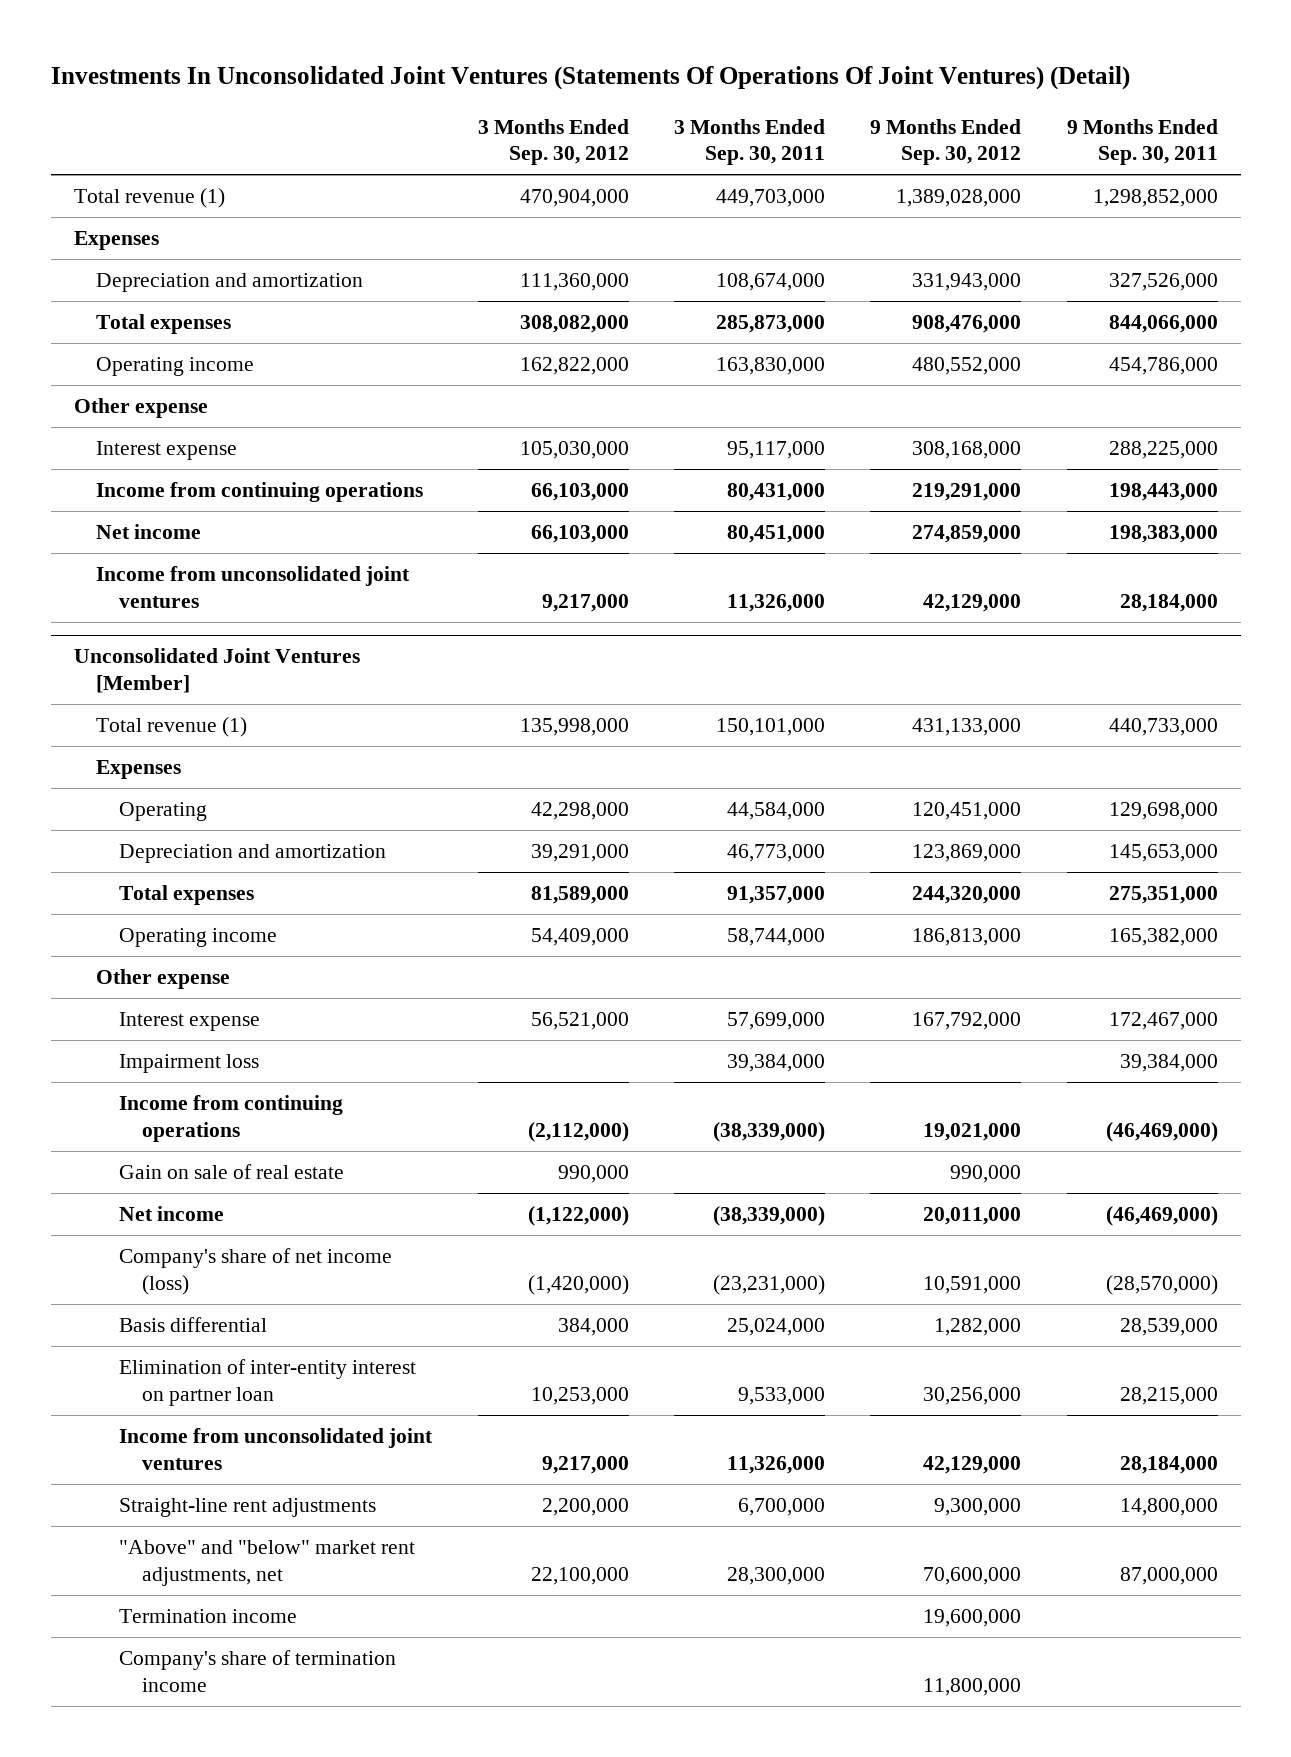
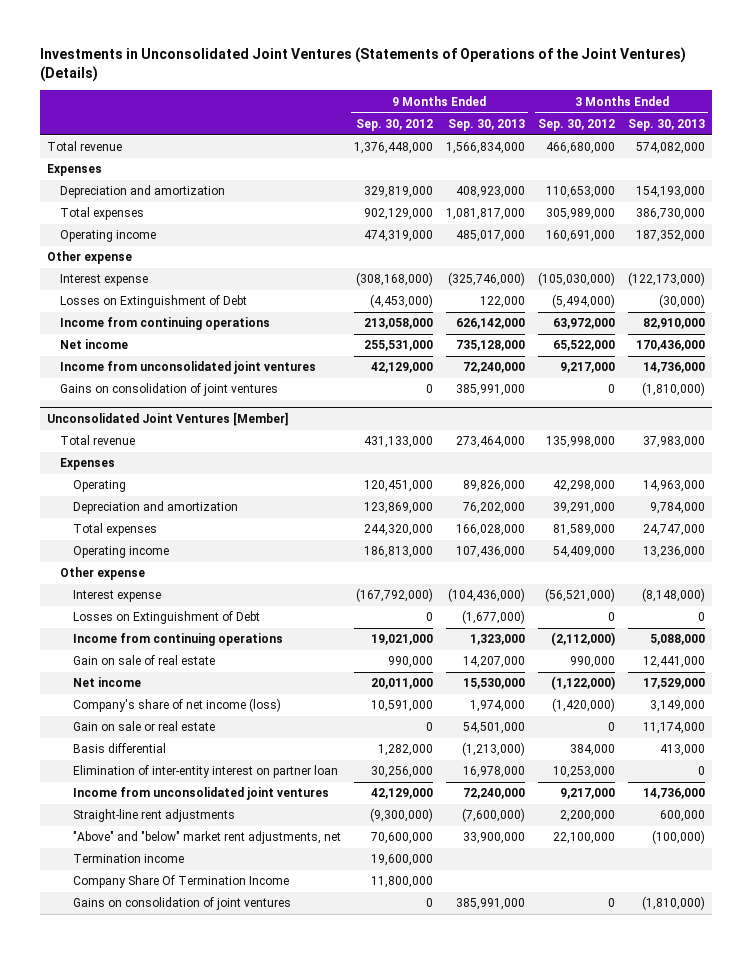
[50,66,1130,91] Investments In Unconsolidated Joint Ventures (Statements Of Operations Of Joint Ventures) (Detail) -> [40,47,687,83] Investments in Unconsolidated Joint Ventures (Statements of Operations of the Joint Ventures) (Details)
[674,118,826,166] 3 Months Ended Sep. 30, 2011 -> none
[1066,118,1218,166] 9 Months Ended Sep. 30, 2011 -> none
none -> [447,118,525,131] Sep. 30, 2013
none -> [628,118,706,131] Sep. 30, 2013
[73,187,225,208] Total revenue (1) -> [46,141,122,152] Total revenue
[519,188,629,207] 470,904,000 -> [546,142,616,155] 466,680,000
[896,188,1022,207] 1,389,028,000 -> [353,142,433,155] 1,376,448,000
[519,272,629,291] 111,360,000 -> [546,186,616,199] 110,653,000
[912,272,1022,291] 331,943,000 -> [363,186,433,199] 329,819,000
[519,314,629,333] 308,082,000 -> [546,208,616,221] 305,989,000
[912,314,1022,333] 908,476,000 -> [363,208,433,221] 902,129,000
[519,356,629,375] 162,822,000 -> [546,230,616,243] 160,691,000
[912,356,1022,375] 480,552,000 -> [363,230,433,243] 474,319,000
[519,440,629,459] 105,030,000 -> [538,272,616,287] (105,030,000)
[912,440,1022,459] 308,168,000 -> [355,272,433,287] (308,168,000)
none -> [59,295,247,309] Losses on Extinguishment of Debt
[530,482,629,501] 66,103,000 -> [553,318,616,330] 63,972,000
[912,482,1022,501] 219,291,000 -> [363,318,433,330] 213,058,000
[530,524,629,543] 66,103,000 -> [553,340,616,352] 65,522,000
[912,524,1022,543] 274,859,000 -> [363,340,433,352] 255,531,000
none -> [59,383,278,397] Gains on consolidation of joint ventures
[96,716,248,737] Total revenue (1) -> [59,435,135,446] Total revenue
[119,1053,260,1073] Impairment loss -> none
[530,1011,629,1030] 56,521,000 -> [545,588,616,603] (56,521,000)
[912,1011,1022,1030] 167,792,000 -> [355,588,433,603] (167,792,000)
none -> [72,611,260,625] Losses on Extinguishment of Debt
none -> [72,721,215,732] Gain on sale or real estate
[934,1497,1022,1516] 9,300,000 -> [369,808,433,823] (9,300,000)
[119,1649,397,1692] Company's share of termination income -> [72,875,289,889] Company Share Of Termination Income
none -> [72,897,291,911] Gains on consolidation of joint ventures

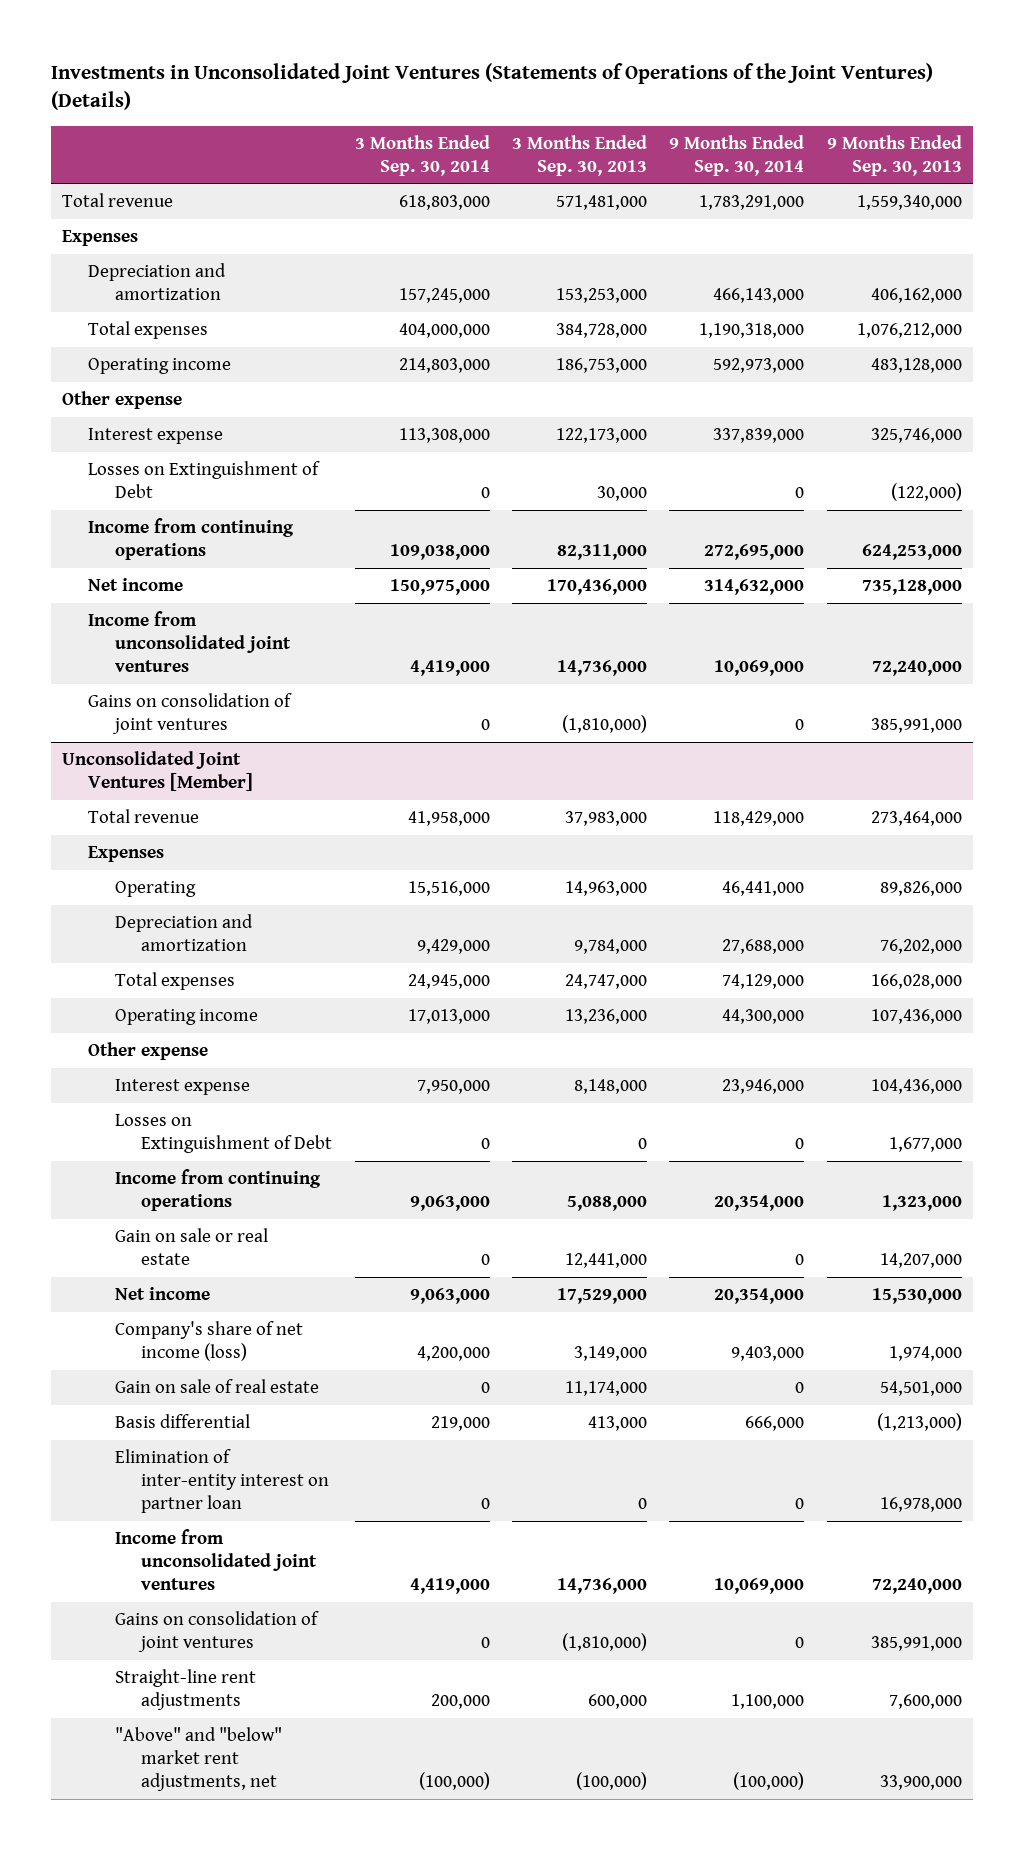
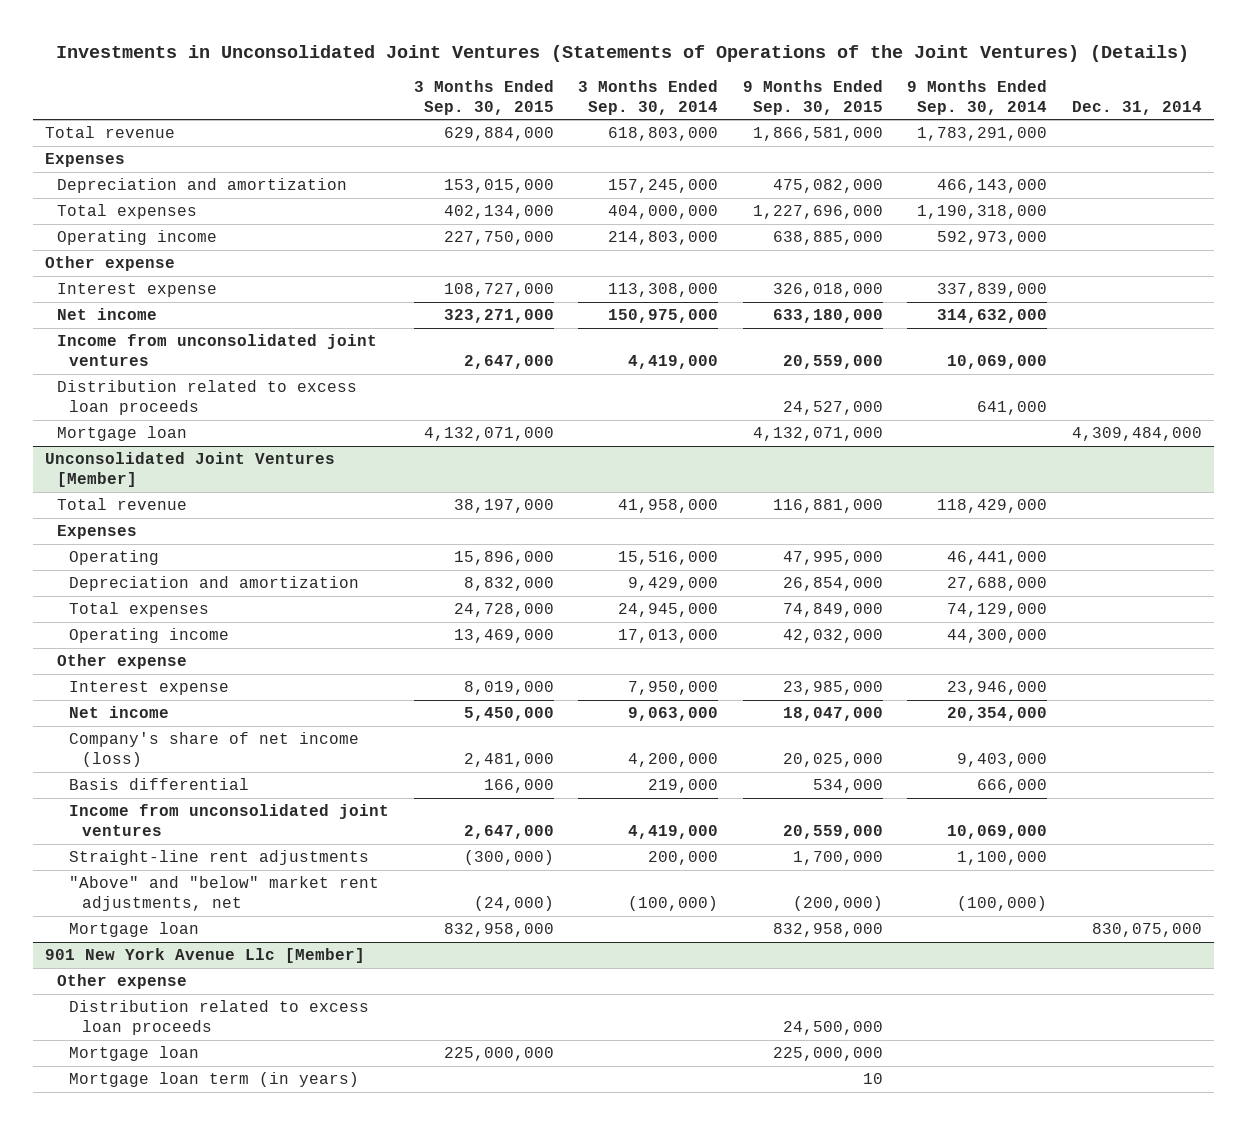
[511,134,647,176] 3 Months Ended Sep. 30, 2013 -> none
[826,134,962,176] 9 Months Ended Sep. 30, 2013 -> none
none -> [413,80,554,115] 3 Months Ended Sep. 30, 2015
none -> [742,80,883,115] 9 Months Ended Sep. 30, 2015
none -> [1071,100,1202,115] Dec. 31, 2014
[88,461,321,498] Losses on Extinguishment of Debt -> none
[88,518,295,560] Income from continuing operations -> none
[88,693,293,734] Gains on consolidation of joint ventures -> none
none -> [57,380,358,415] Distribution related to excess loan proceeds
none -> [57,426,188,442] Mortgage loan
[114,1114,333,1153] Losses on Extinguishment of Debt -> none
[114,1169,321,1211] Income from continuing operations -> none
[114,1228,268,1265] Gain on sale or real estate -> none
[114,1379,319,1394] Gain on sale of real estate -> none
[114,1449,330,1513] Elimination of inter-entity interest on partner loan -> none
[114,1611,319,1652] Gains on consolidation of joint ventures -> none
none -> [69,922,200,938] Mortgage loan
none -> [45,948,366,964] 901 New York Avenue Llc [Member]
none -> [57,974,188,990] Other expense
none -> [69,1000,370,1035] Distribution related to excess loan proceeds
none -> [69,1046,200,1062] Mortgage loan
none -> [69,1072,360,1088] Mortgage loan term (in years)

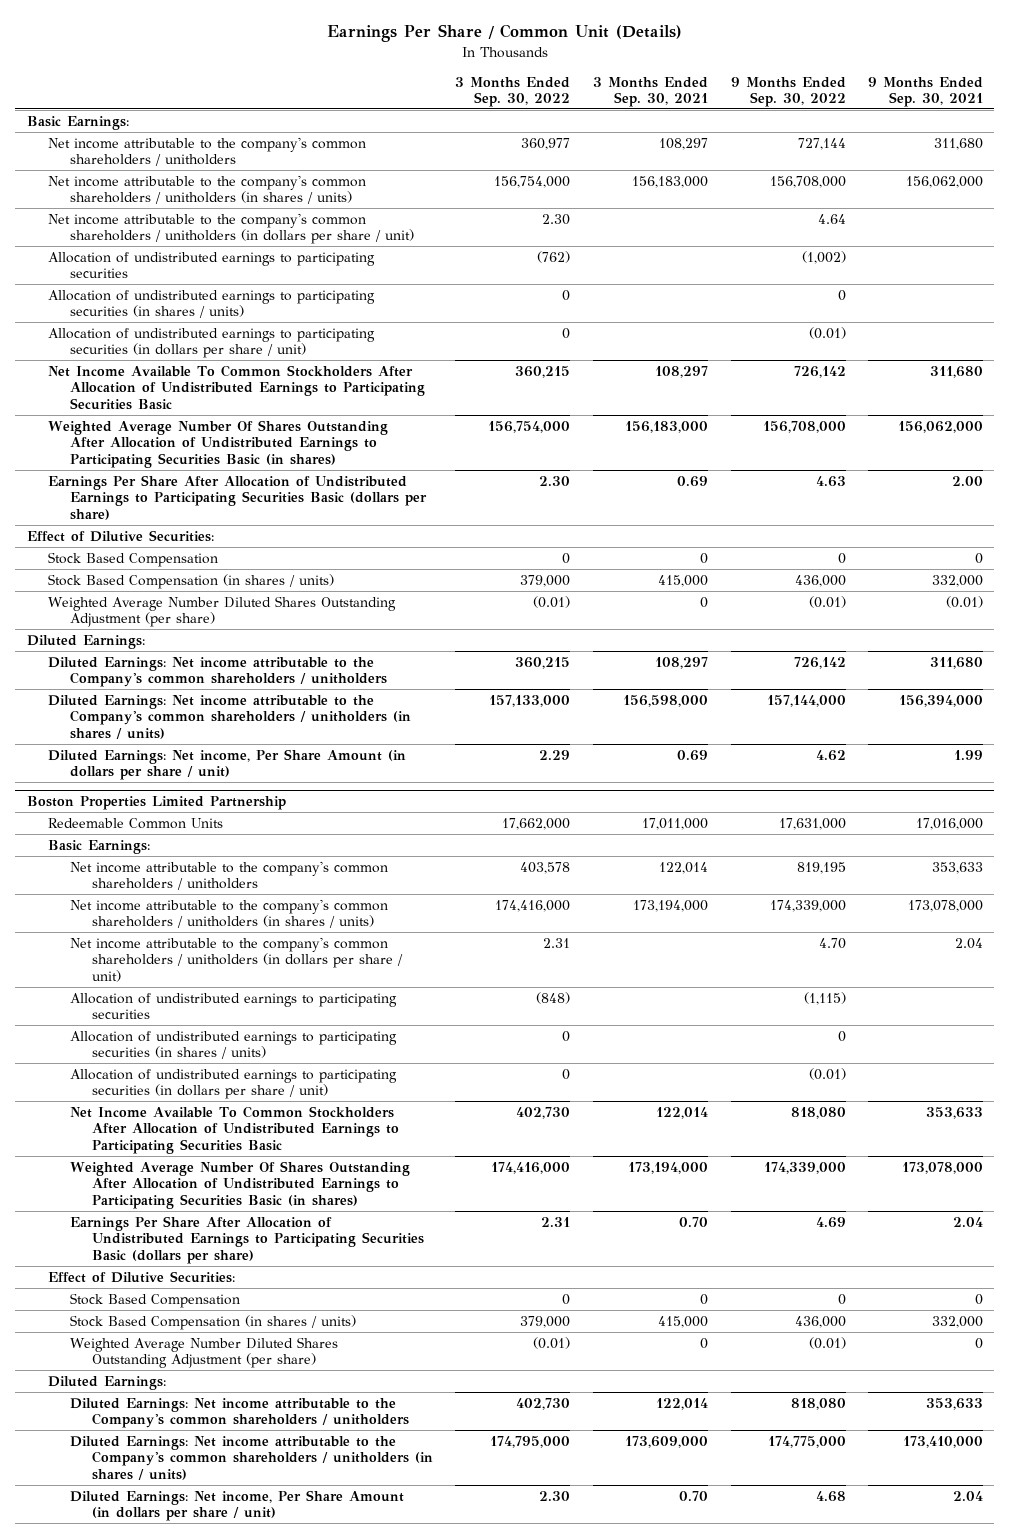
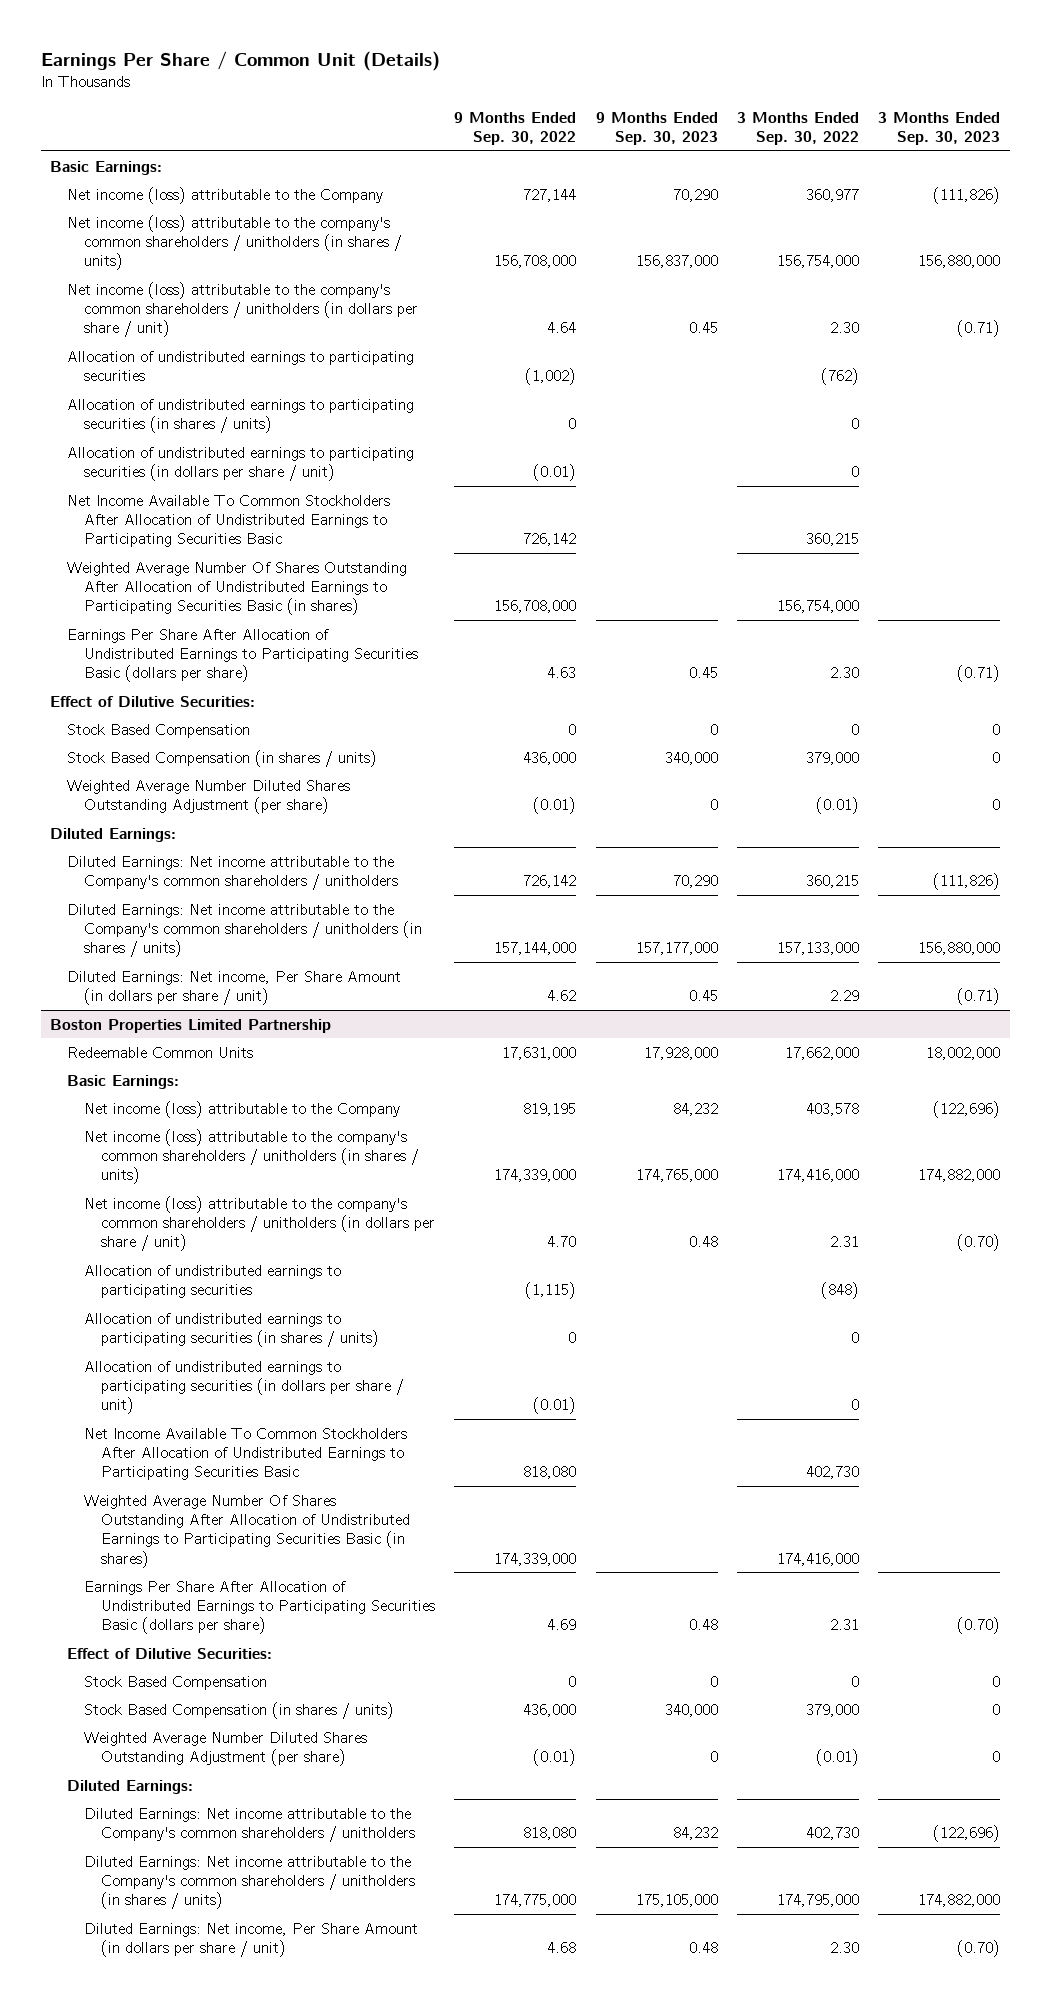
[592,76,708,107] 3 Months Ended Sep. 30, 2021 -> none
[868,76,984,107] 9 Months Ended Sep. 30, 2021 -> none
none -> [595,112,718,146] 9 Months Ended Sep. 30, 2023
none -> [878,112,1001,146] 3 Months Ended Sep. 30, 2023
[48,136,367,167] Net income attributable to the company's common shareholders / unitholders -> [67,186,384,204] Net income (loss) attributable to the Company
[48,174,367,205] Net income attributable to the company's common shareholders / unitholders (in shares / units) -> [67,214,402,271] Net income (loss) attributable to the company's common shareholders / unitholders (in shares / units)
[48,212,415,245] Net income attributable to the company's common shareholders / unitholders (in dollars per share / unit) -> [67,281,418,338] Net income (loss) attributable to the company's common shareholders / unitholders (in dollars per share / unit)
[70,860,389,891] Net income attributable to the company's common shareholders / unitholders -> [83,1100,400,1118] Net income (loss) attributable to the Company
[70,898,389,929] Net income attributable to the company's common shareholders / unitholders (in shares / units) -> [83,1128,419,1185] Net income (loss) attributable to the company's common shareholders / unitholders (in shares / units)
[70,936,403,982] Net income attributable to the company's common shareholders / unitholders (in dollars per share / unit) -> [83,1195,435,1252] Net income (loss) attributable to the company's common shareholders / unitholders (in dollars per share / unit)

